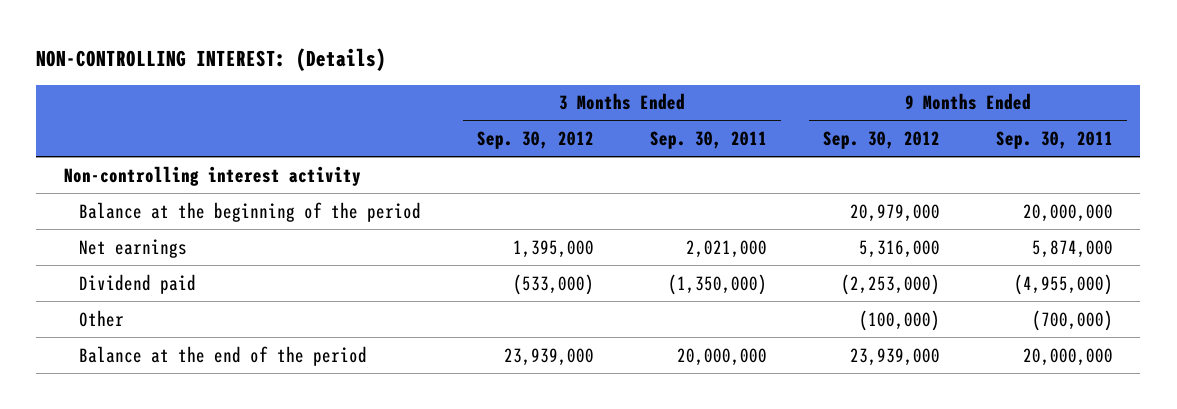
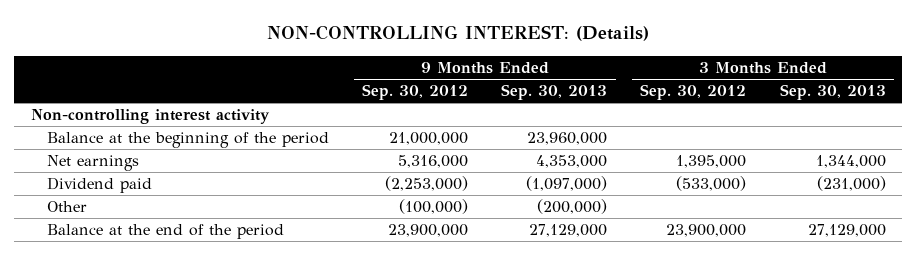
[649,130,767,149] Sep. 30, 2011 -> none
[995,130,1113,149] Sep. 30, 2011 -> none
none -> [501,84,608,101] Sep. 30, 2013
none -> [779,84,886,101] Sep. 30, 2013
[849,203,940,222] 20,979,000 -> [389,132,469,146] 21,000,000
[503,347,594,366] 23,939,000 -> [666,224,747,238] 23,900,000
[849,347,940,366] 23,939,000 -> [388,224,469,238] 23,900,000

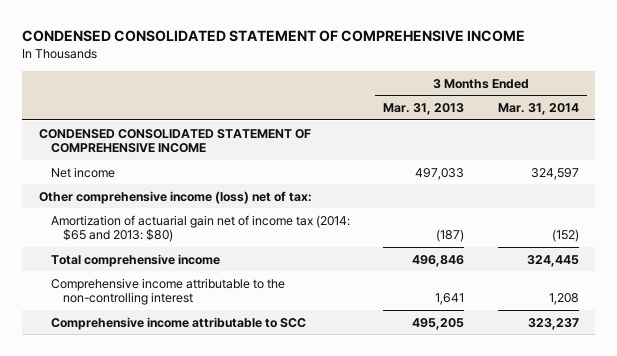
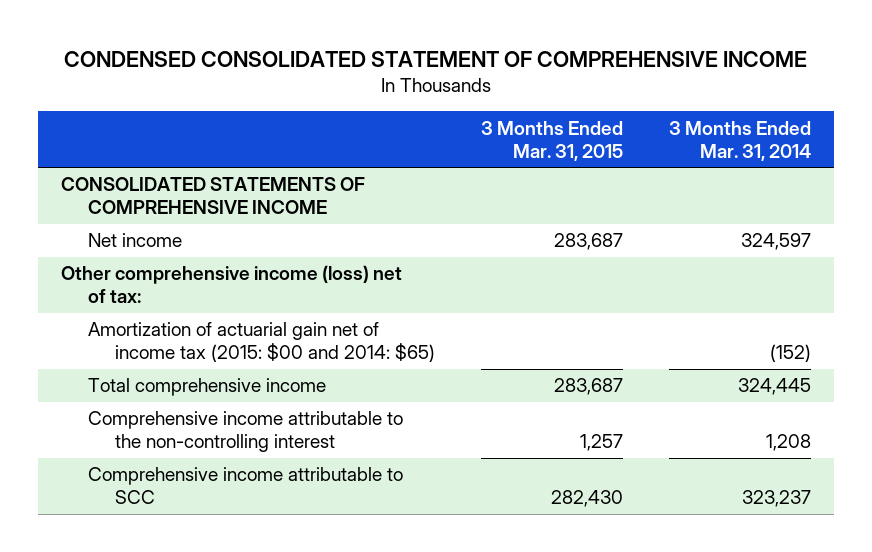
[383,103,465,116] Mar. 31, 2013 -> none
none -> [480,120,623,161] 3 Months Ended Mar. 31, 2015
[38,128,311,154] CONDENSED CONSOLIDATED STATEMENT OF COMPREHENSIVE INCOME -> [60,177,365,215] CONSOLIDATED STATEMENTS OF COMPREHENSIVE INCOME
[50,214,350,243] Amortization of actuarial gain net of income tax (2014: $65 and 2013: $80) -> [87,322,435,363] Amortization of actuarial gain net of income tax (2015: $00 and 2014: $65)

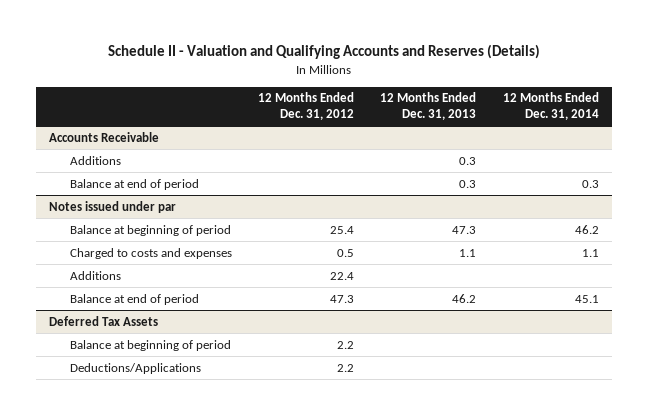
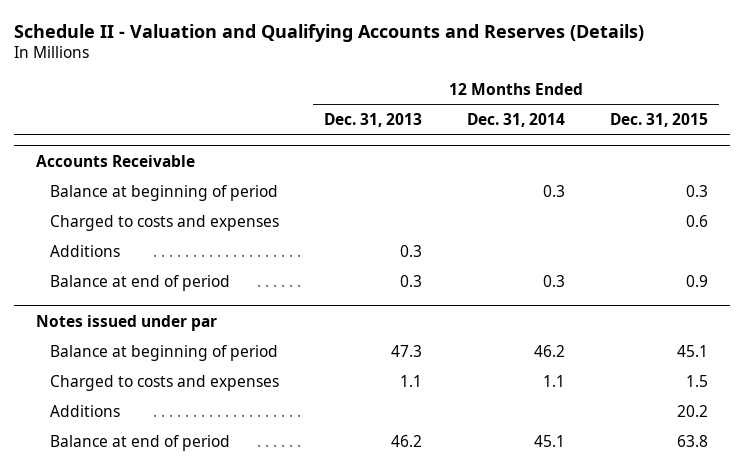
[258,92,355,120] 12 Months Ended Dec. 31, 2012 -> none
none -> [609,113,708,128] Dec. 31, 2015
none -> [49,184,278,201] Balance at beginning of period
none -> [49,214,279,231] Charged to costs and expenses
[49,315,159,326] Deferred Tax Assets -> none
[69,339,231,351] Balance at beginning of period -> none
[69,362,201,374] Deductions/Applications -> none

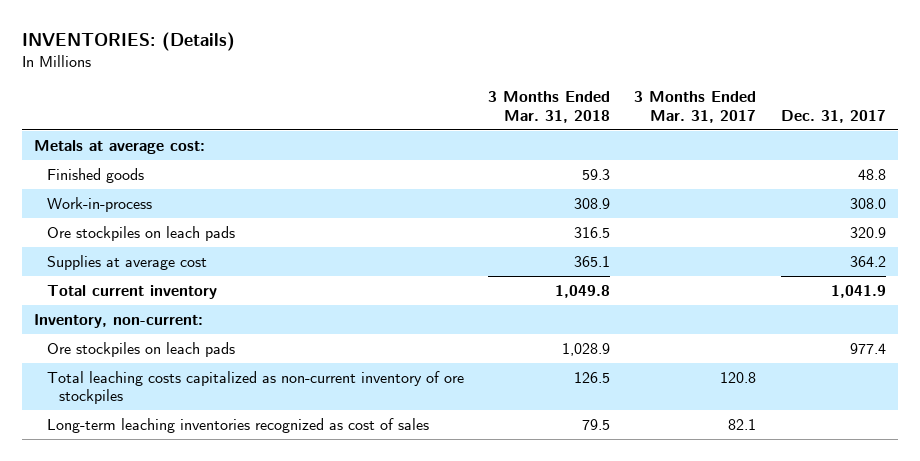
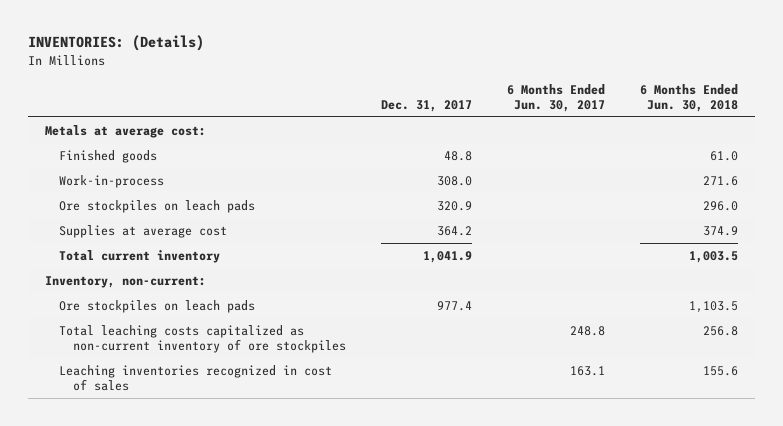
[488,91,611,123] 3 Months Ended Mar. 31, 2018 -> none
[634,91,757,123] 3 Months Ended Mar. 31, 2017 -> none
none -> [506,84,605,113] 6 Months Ended Jun. 30, 2017
none -> [639,84,738,113] 6 Months Ended Jun. 30, 2018
[46,417,429,433] Long-term leaching inventories recognized as cost of sales -> [58,364,332,391] Leaching inventories recognized in cost of sales

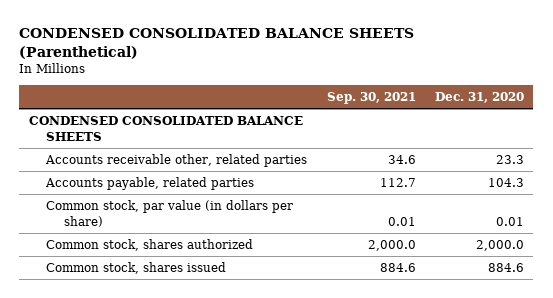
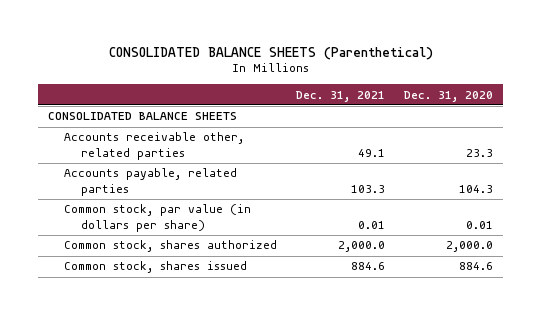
[19,28,415,60] CONDENSED CONSOLIDATED BALANCE SHEETS (Parenthetical) -> [108,46,433,60] CONSOLIDATED BALANCE SHEETS (Parenthetical)
[326,92,416,105] Sep. 30, 2021 -> none
none -> [296,90,386,102] Dec. 31, 2021
[29,115,304,141] CONDENSED CONSOLIDATED BALANCE SHEETS -> [47,112,237,121] CONSOLIDATED BALANCE SHEETS

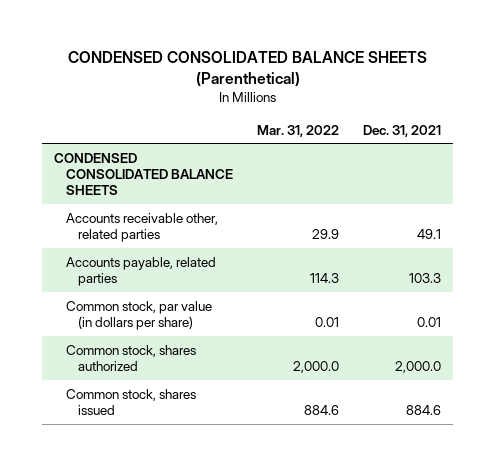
[108,46,433,60] CONSOLIDATED BALANCE SHEETS (Parenthetical) -> [67,50,427,88] CONDENSED CONSOLIDATED BALANCE SHEETS (Parenthetical)
[404,90,494,102] Dec. 31, 2020 -> none
none -> [257,124,340,137] Mar. 31, 2022
[47,112,237,121] CONSOLIDATED BALANCE SHEETS -> [53,152,233,196] CONDENSED CONSOLIDATED BALANCE SHEETS

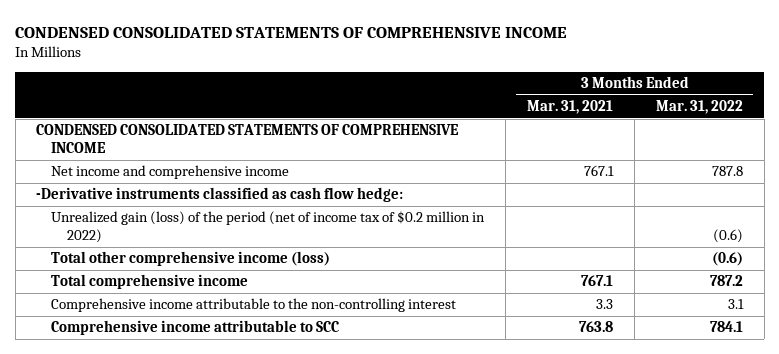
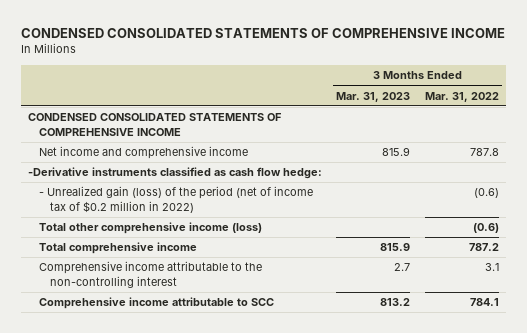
[527,100,614,115] Mar. 31, 2021 -> none
none -> [336,91,411,102] Mar. 31, 2023
[51,211,486,244] Unrealized gain (loss) of the period (net of income tax of $0.2 million in 2022) -> [38,186,313,213] - Unrealized gain (loss) of the period (net of income tax of $0.2 million in 2022)

